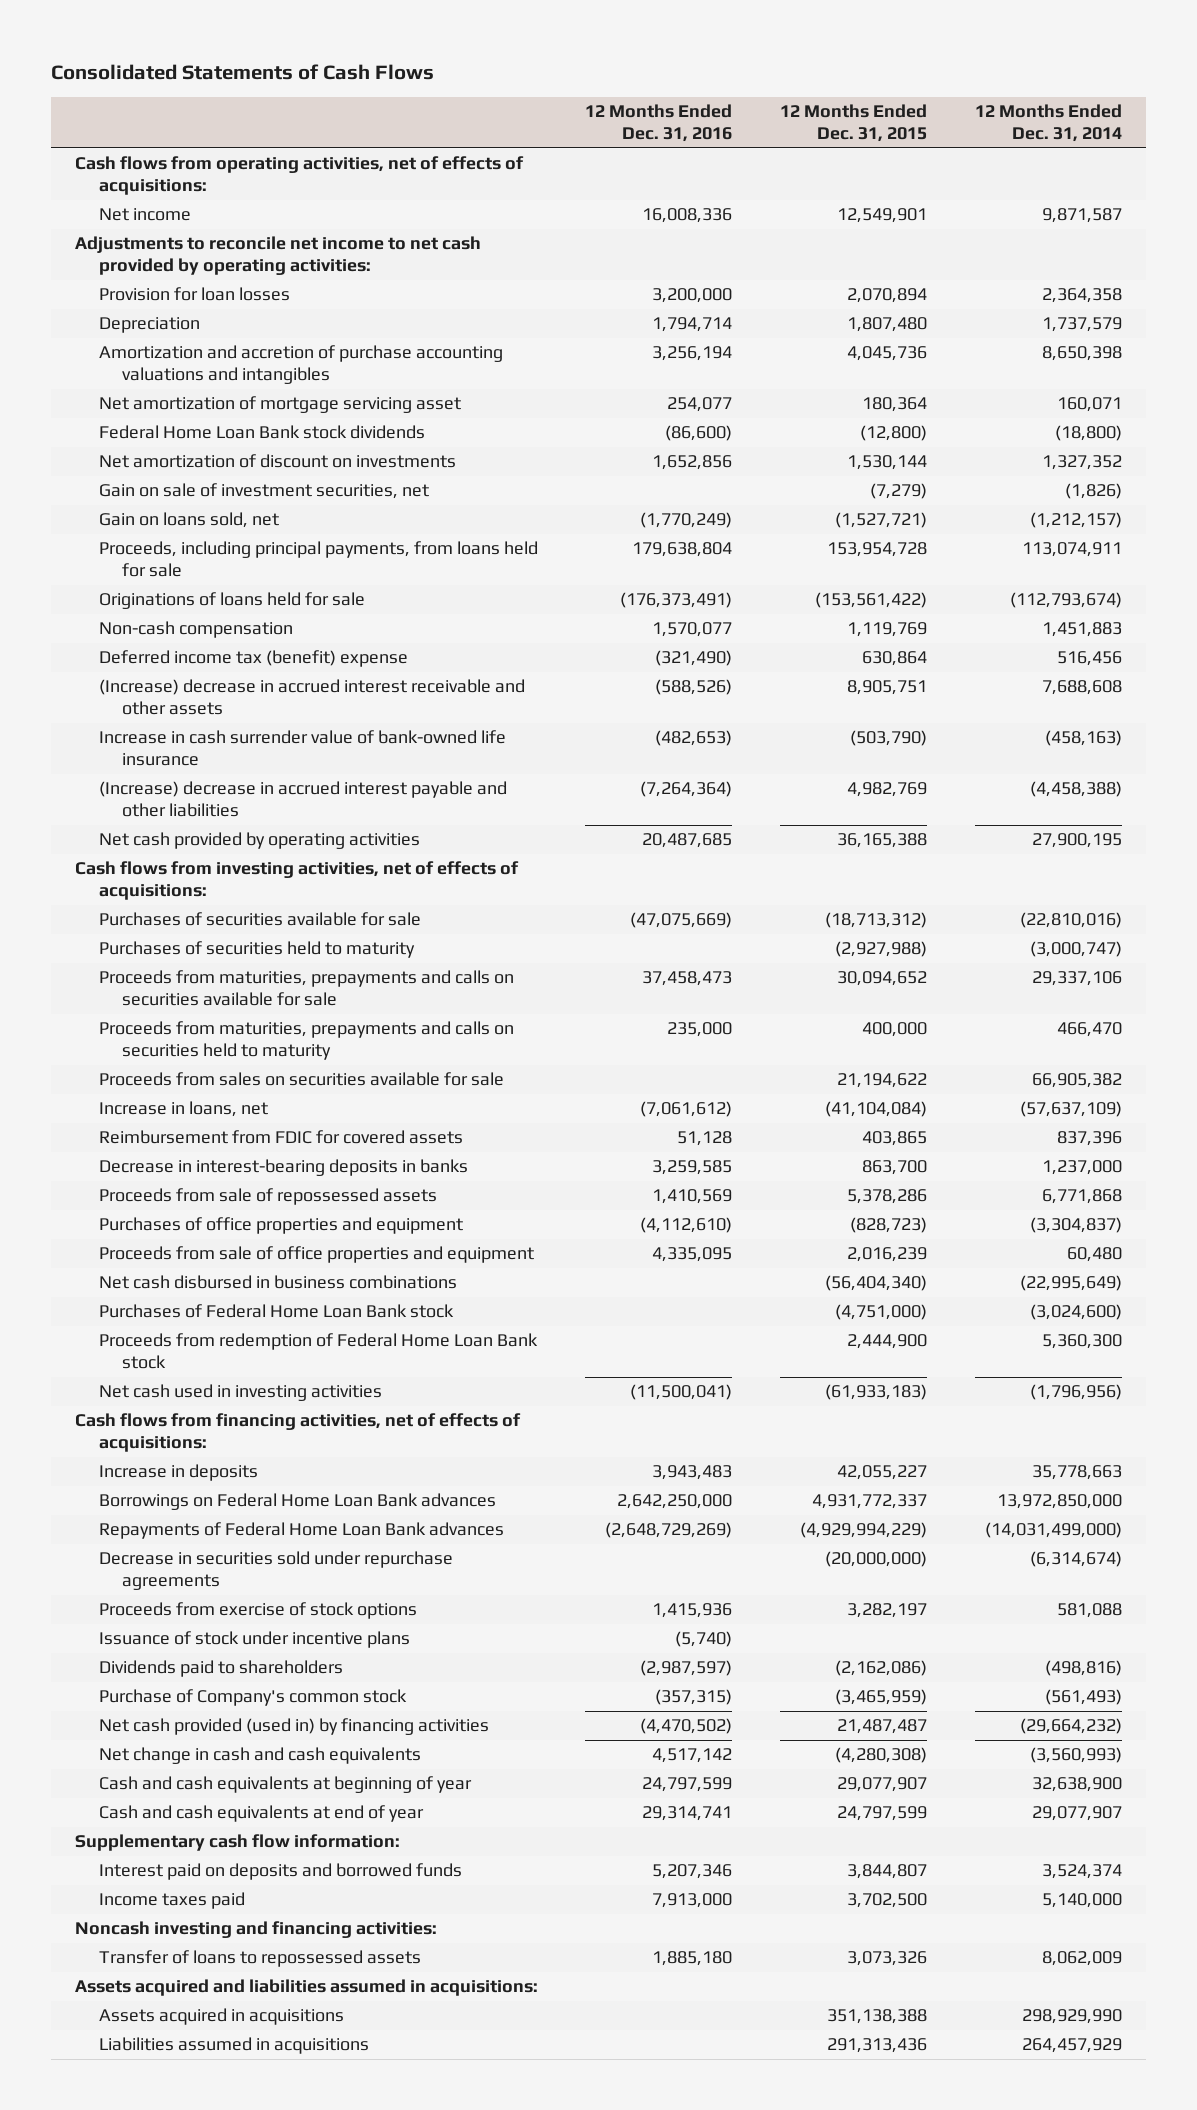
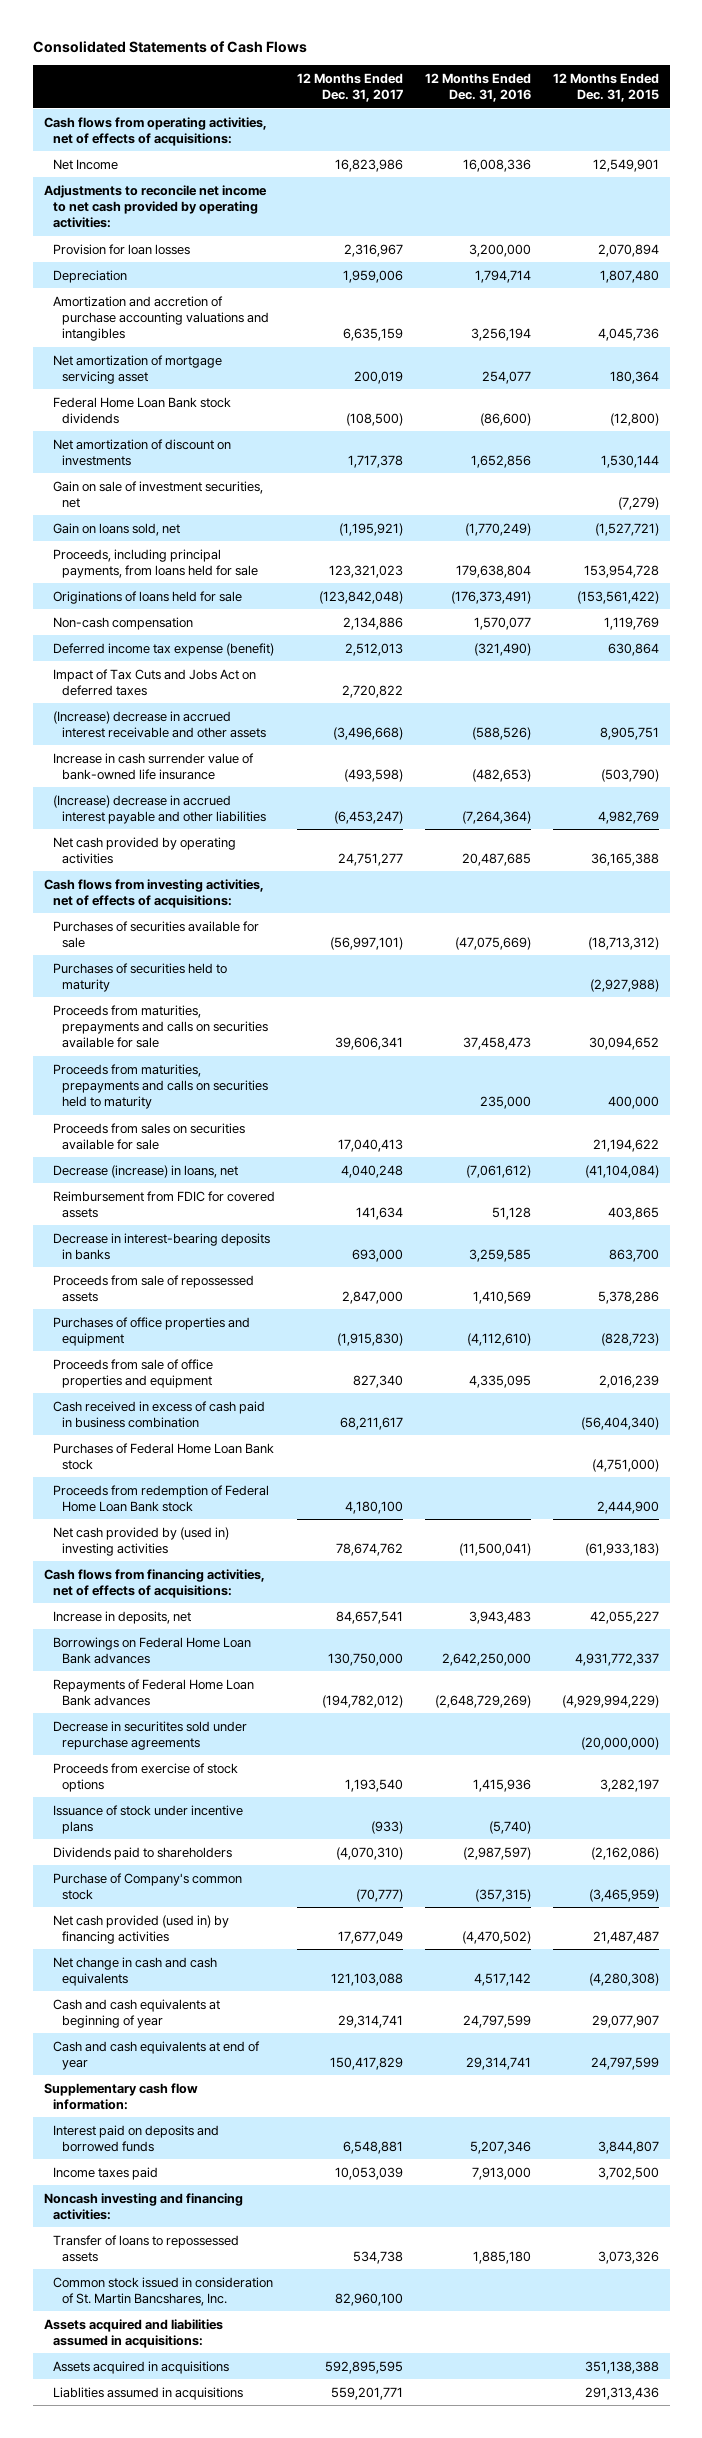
[974,103,1122,143] 12 Months Ended Dec. 31, 2014 -> none
none -> [296,72,403,103] 12 Months Ended Dec. 31, 2017
[98,208,191,222] Net income -> [52,158,118,170] Net Income
[98,650,408,668] Deferred income tax (benefit) expense -> [52,642,274,656] Deferred income tax expense (benefit)
none -> [52,668,256,696] Impact of Tax Cuts and Jobs Act on deferred taxes
[98,1101,268,1118] Increase in loans, net -> [52,1164,238,1178] Decrease (increase) in loans, net
[98,1275,457,1290] Net cash disbursed in business combinations -> [52,1400,265,1428] Cash received in excess of cash paid in business combination
[98,1384,382,1402] Net cash used in investing activities -> [52,1526,229,1556] Net cash provided by (used in) investing activities
[98,1464,258,1482] Increase in deposits -> [52,1610,191,1624] Increase in deposits, net
[98,1551,453,1591] Decrease in securities sold under repurchase agreements -> [52,1720,247,1750] Decrease in securitites sold under repurchase agreements
none -> [52,2276,273,2306] Common stock issued in consideration of St. Martin Bancshares, Inc.
[98,2037,369,2055] Liabilities assumed in acquisitions -> [52,2386,243,2400] Liablities assumed in acquisitions

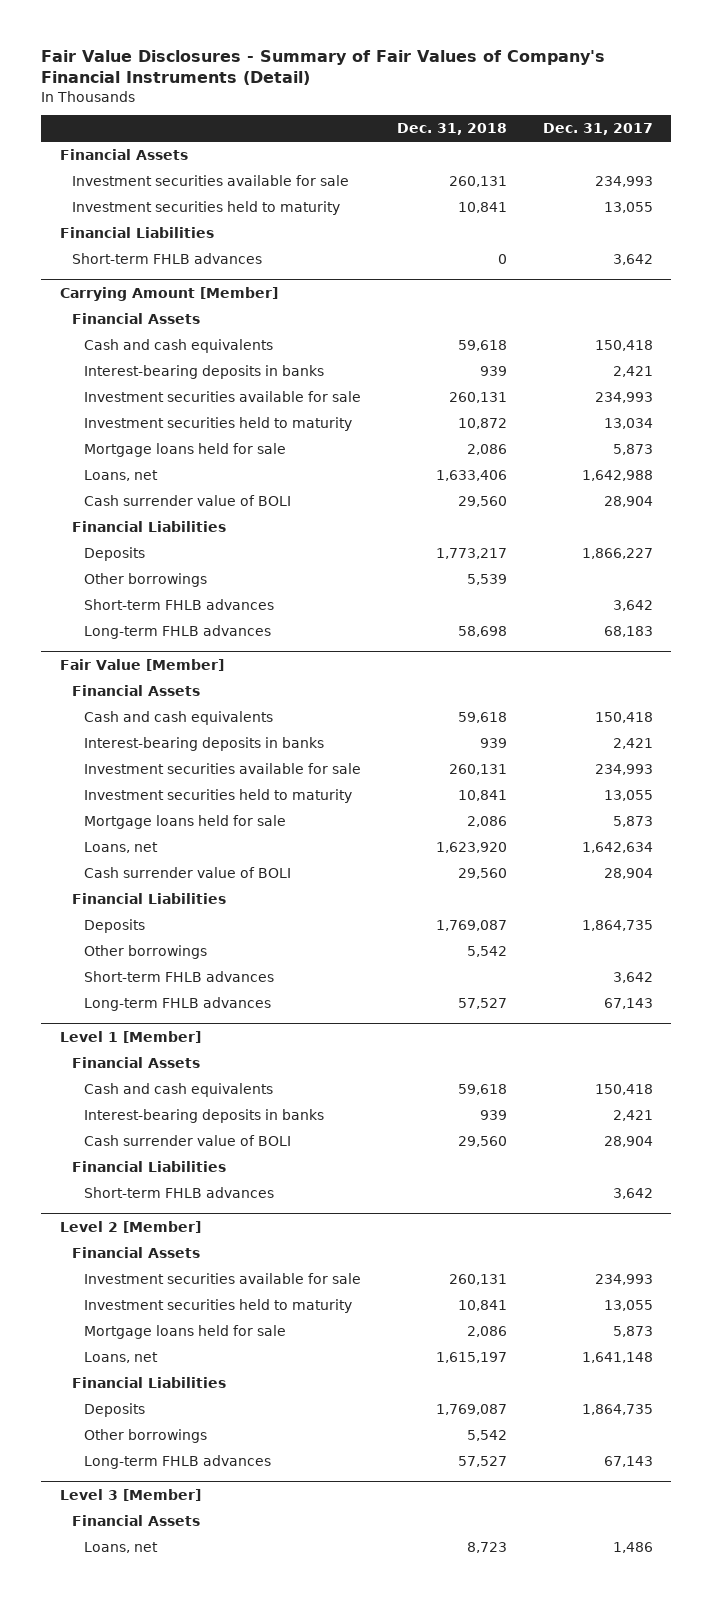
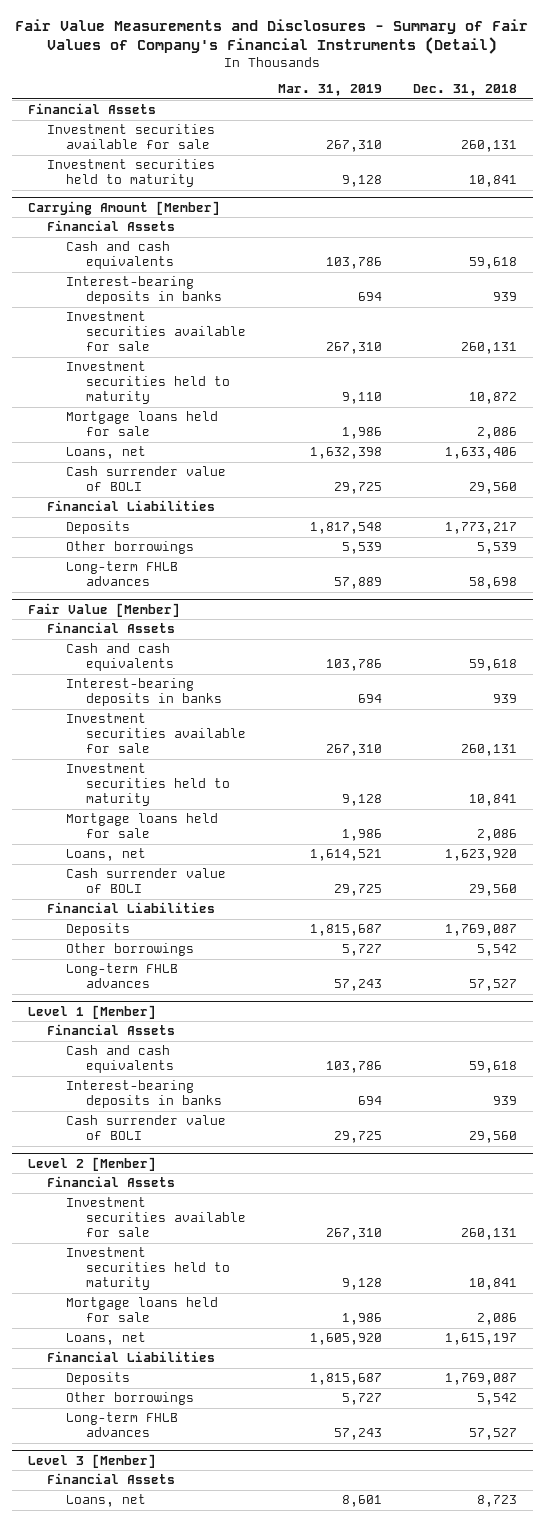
[41,50,606,86] Fair Value Disclosures - Summary of Fair Values of Company's Financial Instruments (Detail) -> [15,18,529,55] Fair Value Measurements and Disclosures - Summary of Fair Values of Company's Financial Instruments (Detail)
[542,123,653,136] Dec. 31, 2017 -> none
none -> [277,84,382,97] Mar. 31, 2019
[59,227,214,239] Financial Liabilities -> none
[71,253,262,265] Short-term FHLB advances -> none
[83,599,274,611] Short-term FHLB advances -> none
[83,971,274,983] Short-term FHLB advances -> none
[71,1161,226,1173] Financial Liabilities -> none
[83,1187,274,1199] Short-term FHLB advances -> none

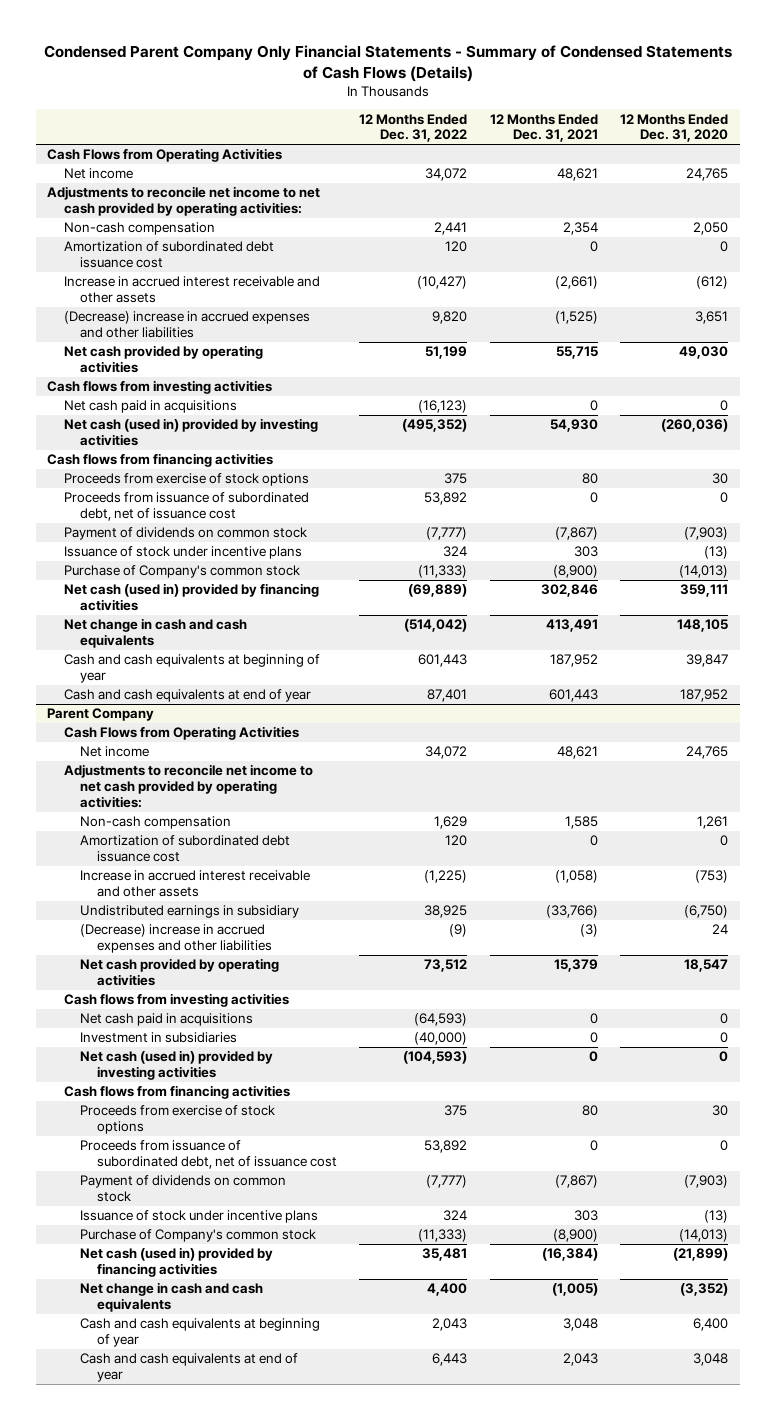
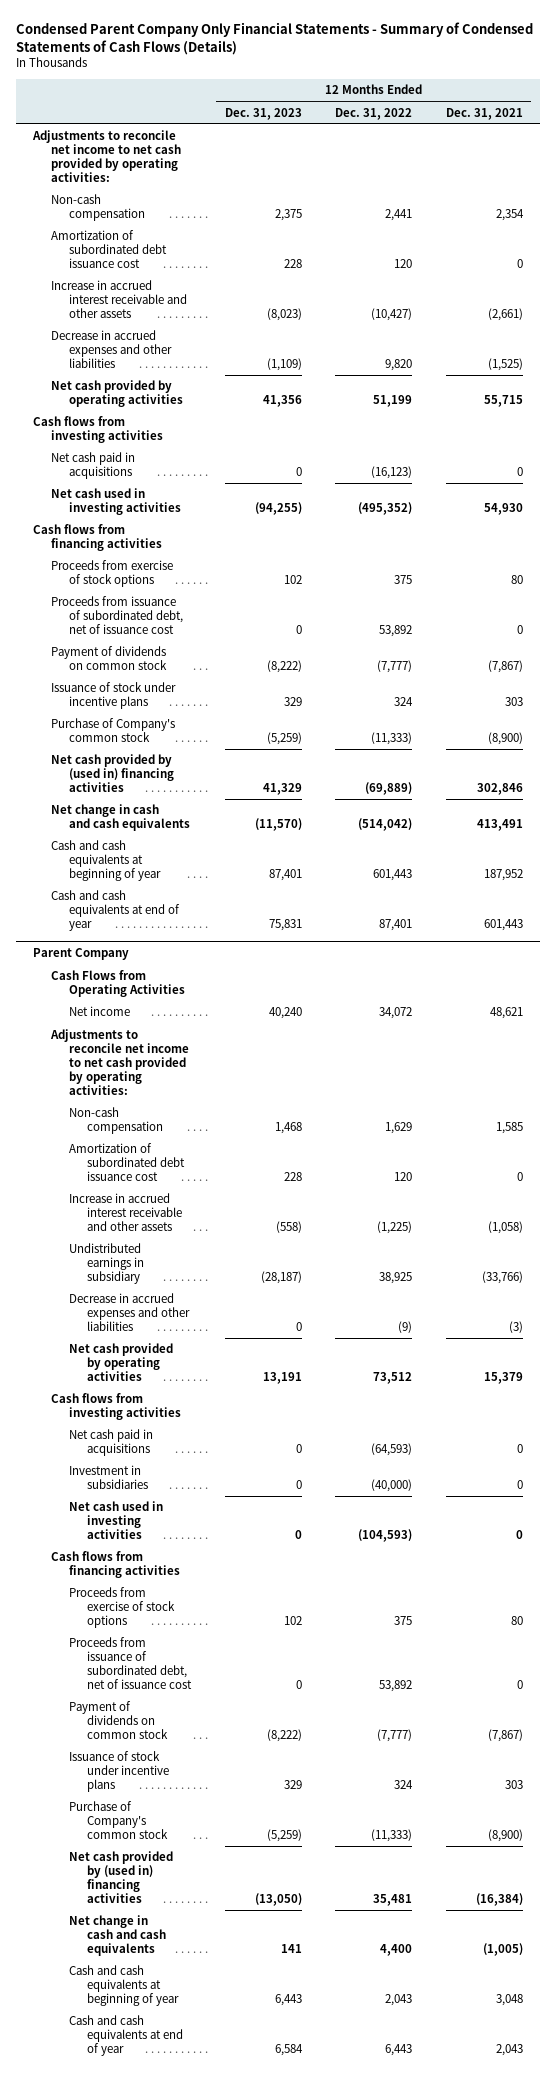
[620,113,729,143] 12 Months Ended Dec. 31, 2020 -> none
none -> [224,107,302,120] Dec. 31, 2023
[46,148,282,163] Cash Flows from Operating Activities -> none
[63,168,133,180] Net income -> none
[63,311,310,339] (Decrease) increase in accrued expenses and other liabilities -> [51,330,173,369] Decrease in accrued expenses and other liabilities
[63,418,318,447] Net cash (used in) provided by investing activities -> [51,488,182,516] Net cash used in investing activities
[63,583,319,612] Net cash (used in) provided by financing activities -> [51,754,175,793] Net cash provided by (used in) financing activities
[80,924,272,954] (Decrease) increase in accrued expenses and other liabilities -> [69,1293,191,1332] Decrease in accrued expenses and other liabilities
[80,1050,274,1081] Net cash (used in) provided by investing activities -> [69,1501,164,1540] Net cash used in investing activities
[80,1247,274,1278] Net cash (used in) provided by financing activities -> [69,1851,174,1904] Net cash provided by (used in) financing activities

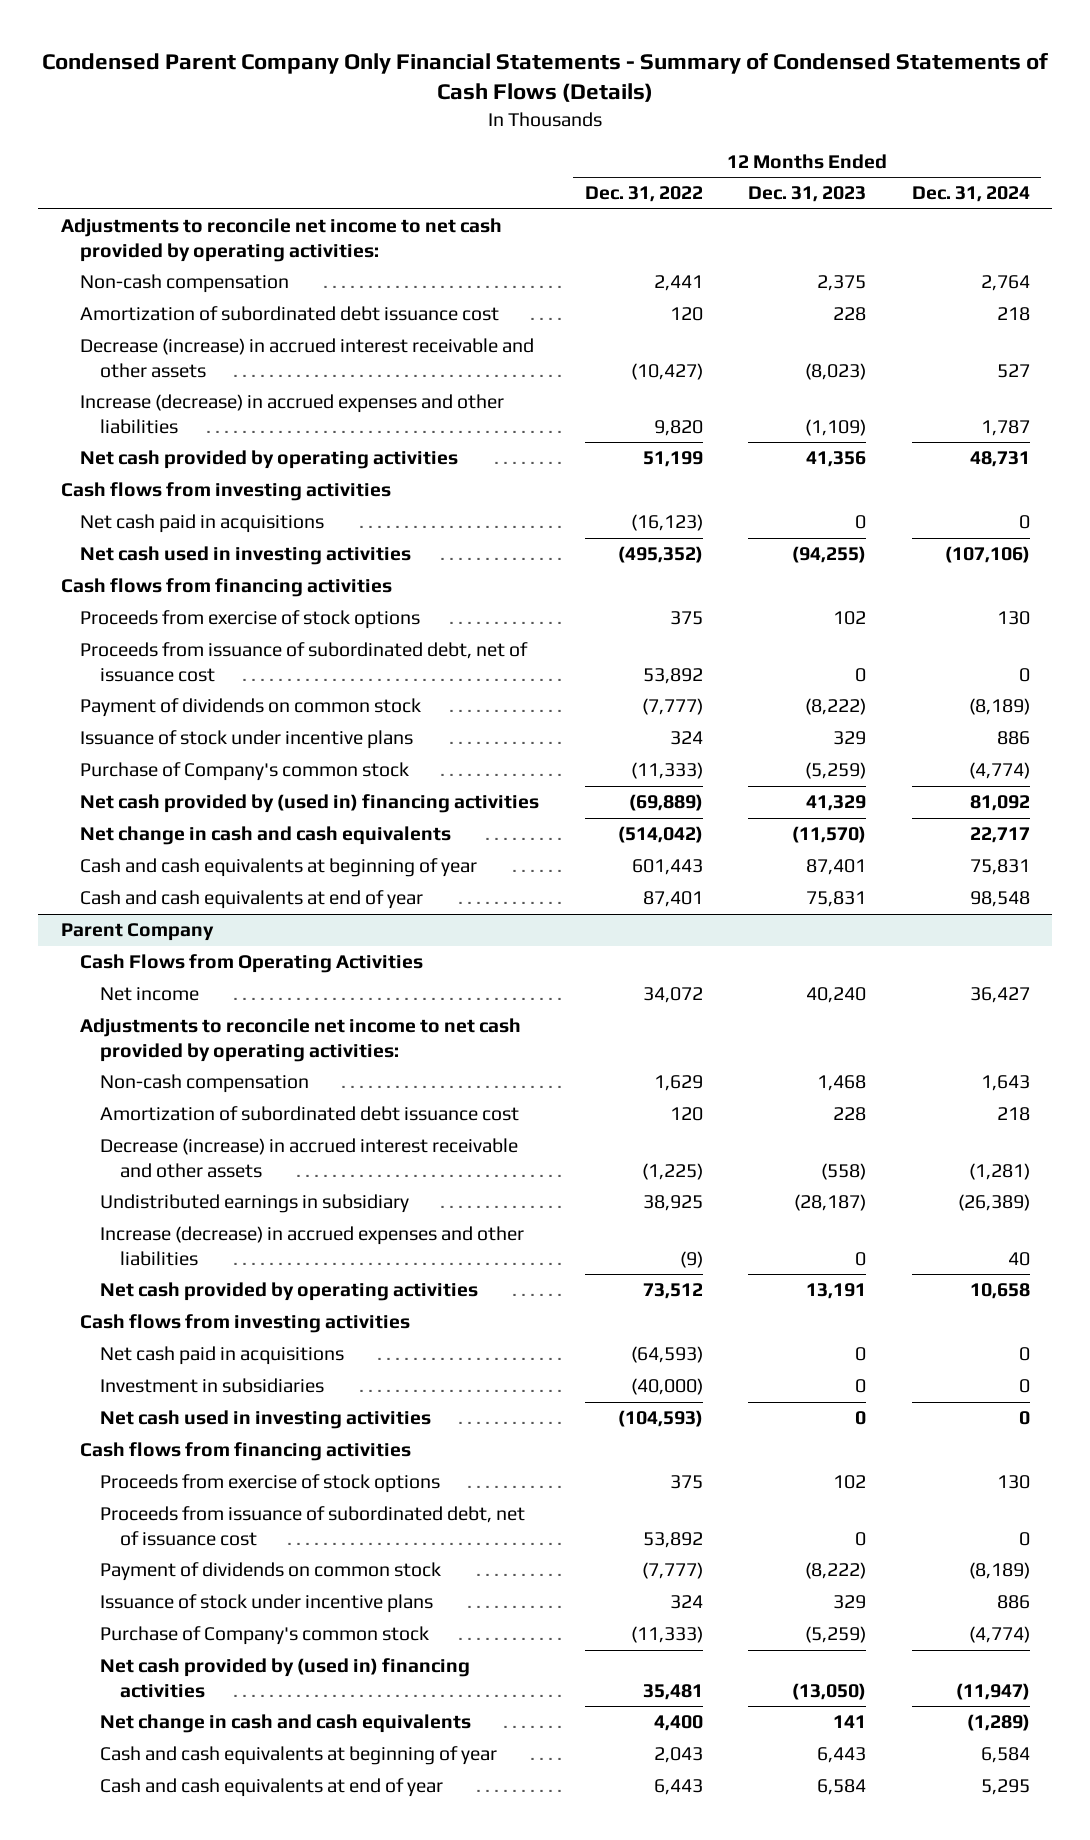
[445,107,523,120] Dec. 31, 2021 -> none
none -> [911,186,1030,203] Dec. 31, 2024
[51,280,188,319] Increase in accrued interest receivable and other assets -> [80,338,535,378] Decrease (increase) in accrued interest receivable and other assets
[51,330,173,369] Decrease in accrued expenses and other liabilities -> [80,394,505,434] Increase (decrease) in accrued expenses and other liabilities
[69,1193,183,1232] Increase in accrued interest receivable and other assets -> [100,1138,519,1178] Decrease (increase) in accrued interest receivable and other assets
[69,1293,191,1332] Decrease in accrued expenses and other liabilities -> [100,1226,525,1266] Increase (decrease) in accrued expenses and other liabilities

